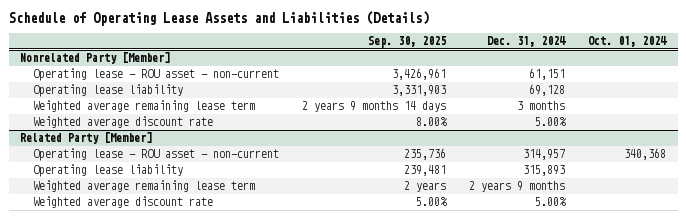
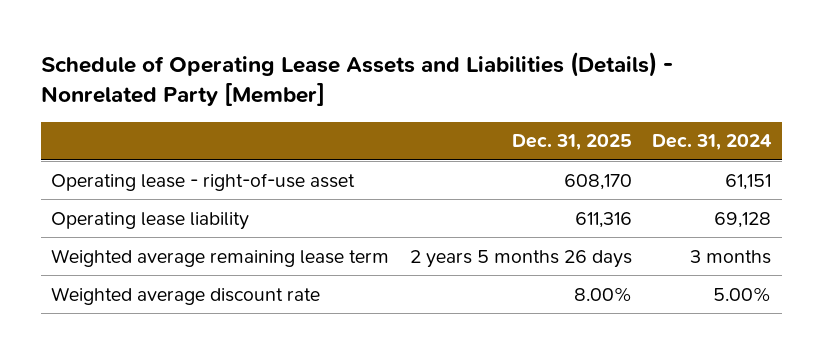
[8,11,429,27] Schedule of Operating Lease Assets and Liabilities (Details) -> [40,51,673,107] Schedule of Operating Lease Assets and Liabilities (Details) - Nonrelated Party [Member]
[367,36,446,49] Sep. 30, 2025 -> none
[588,36,668,48] Oct. 01, 2024 -> none
none -> [511,134,632,151] Dec. 31, 2025
[20,52,171,65] Nonrelated Party [Member] -> none
[32,68,279,82] Operating lease - ROU asset - non-current -> [51,172,356,191] Operating lease - right-of-use asset
[20,132,153,145] Related Party [Member] -> none
[32,148,279,162] Operating lease - ROU asset - non-current -> none
[32,164,183,178] Operating lease liability -> none
[32,180,255,193] Weighted average remaining lease term -> none
[32,196,213,209] Weighted average discount rate -> none

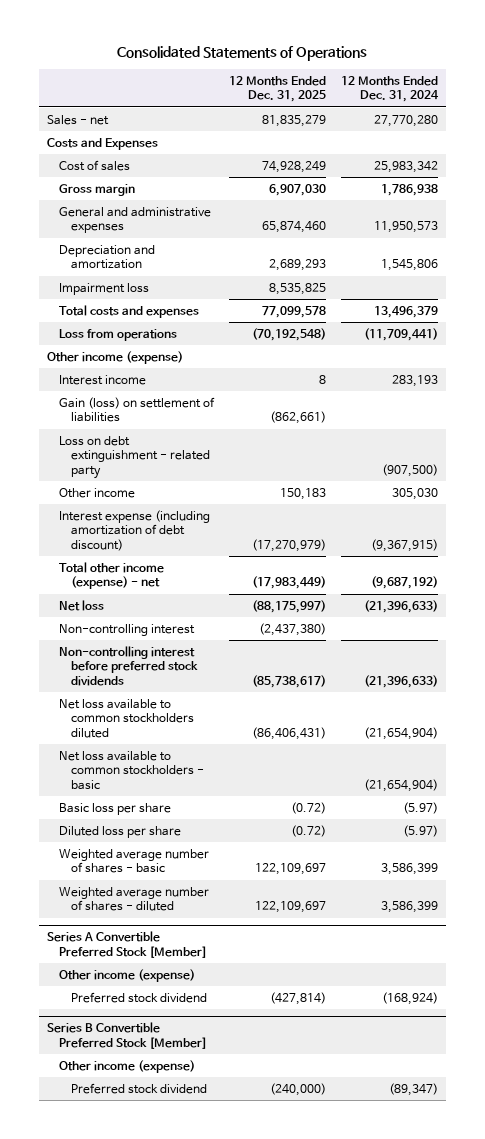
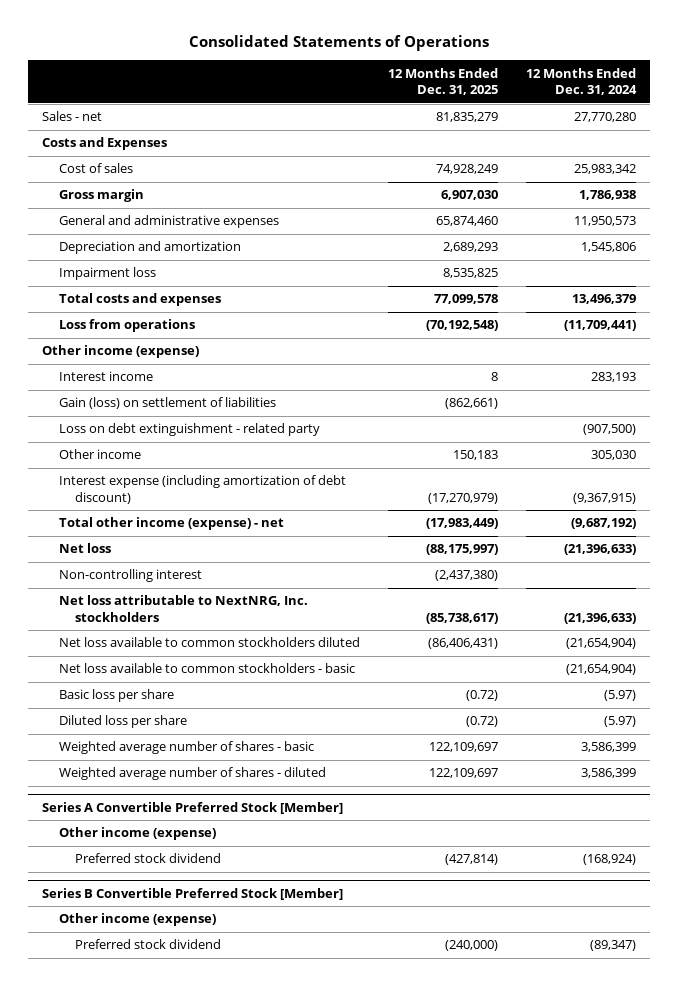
[58,645,198,686] Non-controlling interest before preferred stock dividends -> [58,595,308,622] Net loss attributable to NextNRG, Inc. stockholders

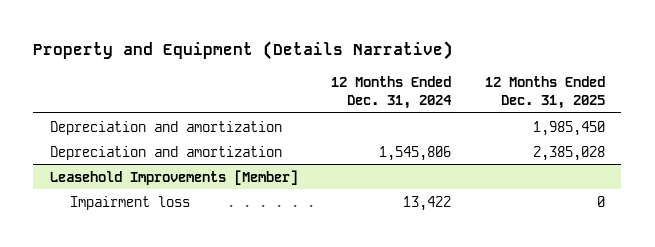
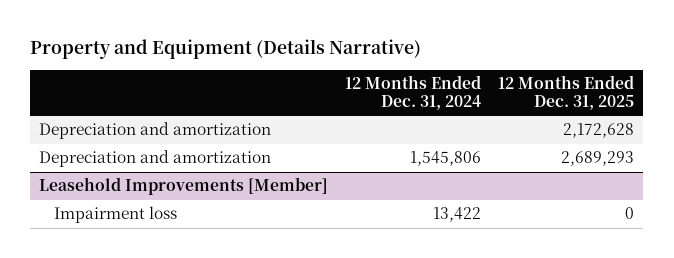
[532,120,605,136] 1,985,450 -> [563,123,635,139] 2,172,628
[532,145,605,161] 2,385,028 -> [561,151,635,167] 2,689,293

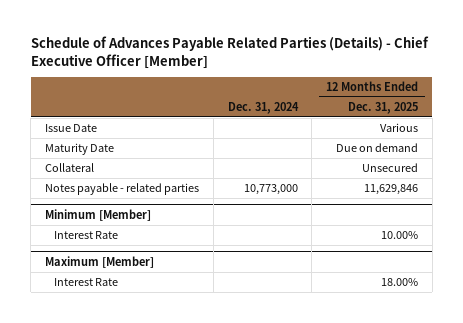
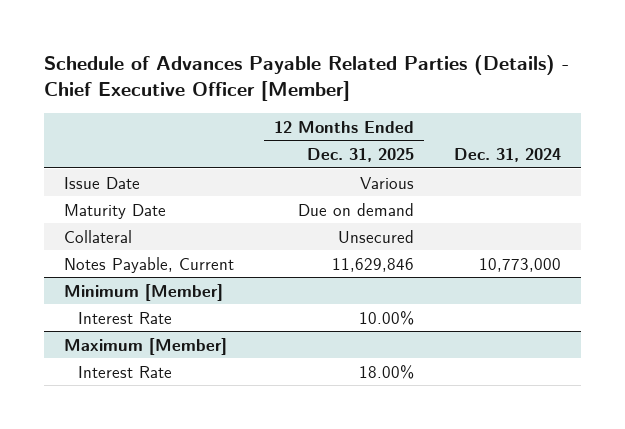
[45,183,200,196] Notes payable - related parties -> [63,256,234,273] Notes Payable, Current

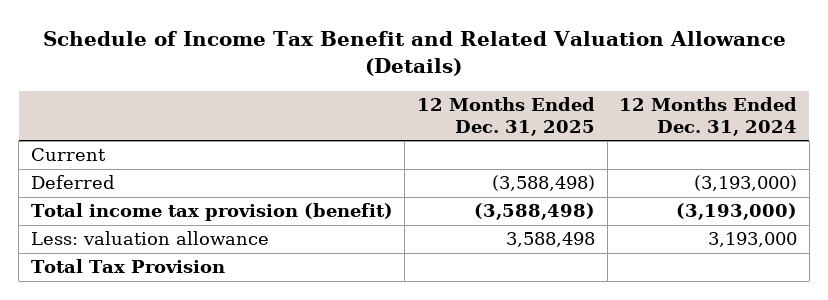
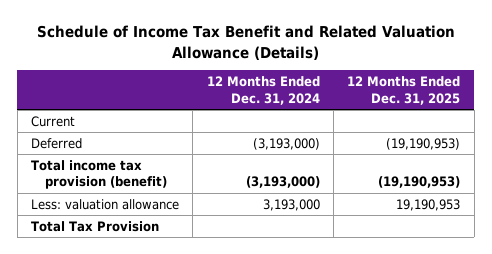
[491,175,595,192] (3,588,498) -> [386,137,461,150] (19,190,953)
[473,203,595,221] (3,588,498) -> [378,176,461,189] (19,190,953)
[505,232,595,248] 3,588,498 -> [396,198,461,211] 19,190,953

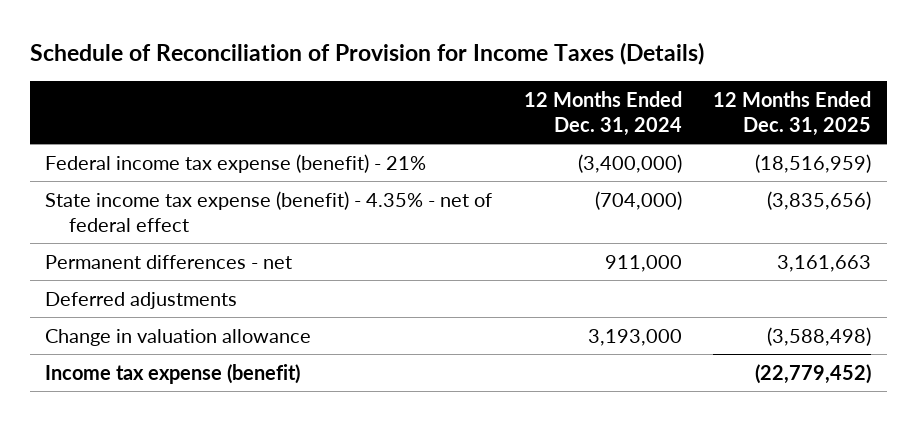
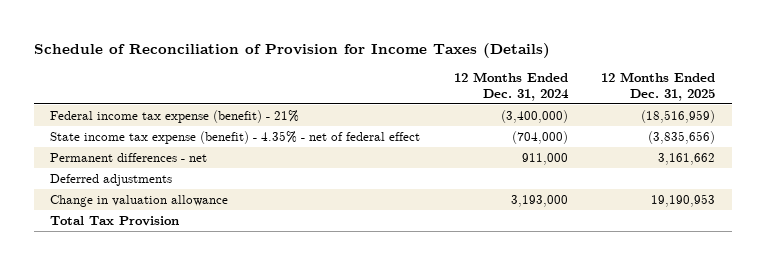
[777,254,872,272] 3,161,663 -> [657,153,715,166] 3,161,662
[45,363,301,384] Income tax expense (benefit) -> none
[767,326,872,346] (3,588,498) -> [650,194,715,208] 19,190,953
none -> [50,216,180,227] Total Tax Provision

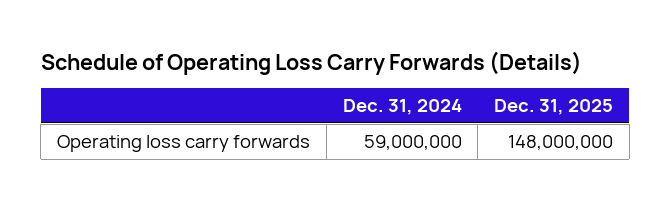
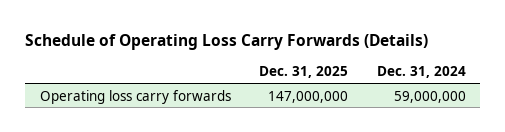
[508,135,614,151] 148,000,000 -> [268,90,349,103] 147,000,000

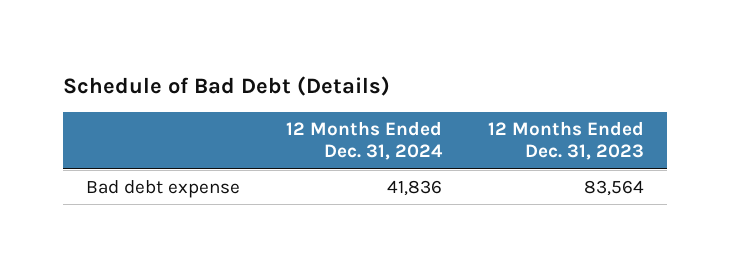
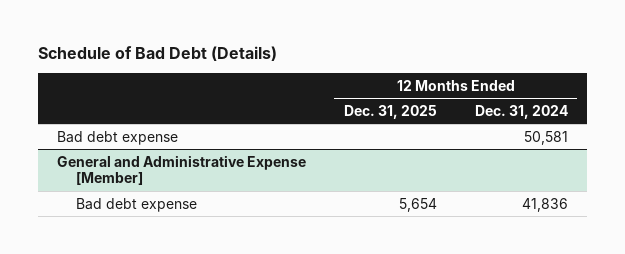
[488,121,645,161] 12 Months Ended Dec. 31, 2023 -> none
none -> [343,104,437,119] Dec. 31, 2025
none -> [56,130,178,145] Bad debt expense
none -> [56,154,306,186] General and Administrative Expense [Member]

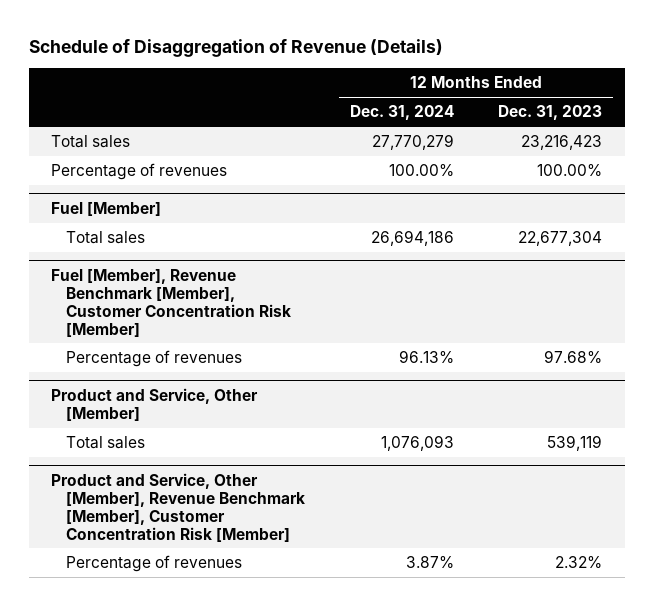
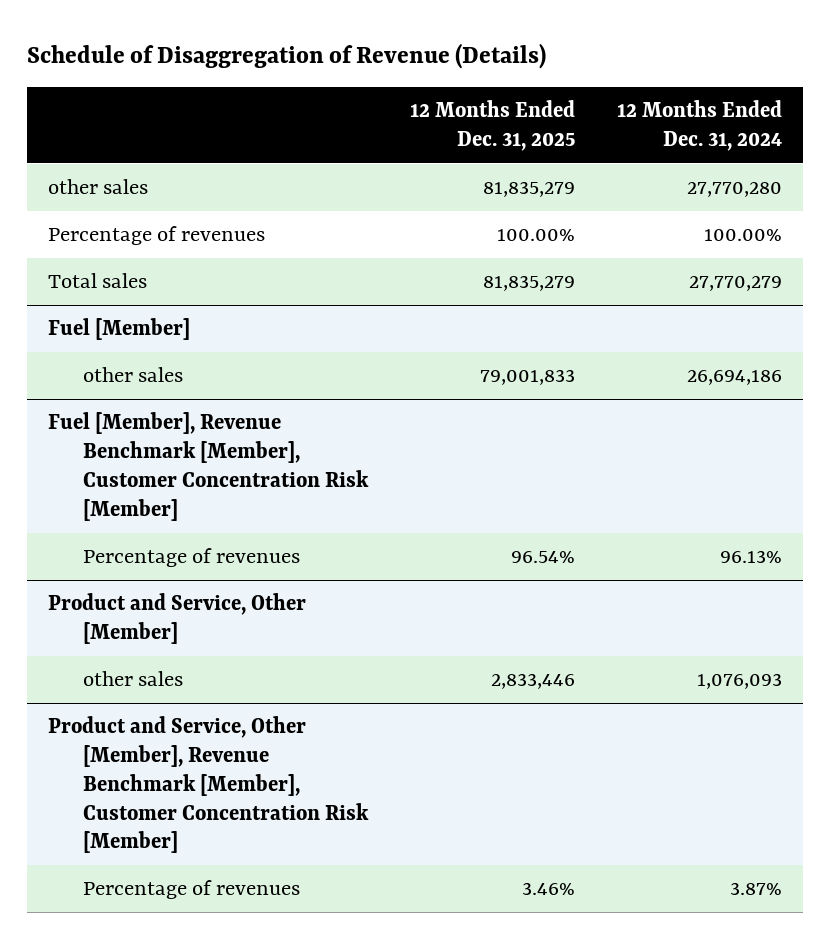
[498,105,603,121] Dec. 31, 2023 -> none
none -> [410,99,576,151] 12 Months Ended Dec. 31, 2025
none -> [48,179,149,195] other sales
[51,135,131,149] Total sales -> [48,273,148,289] Total sales
[66,231,146,245] Total sales -> [83,367,184,383] other sales
[66,436,146,450] Total sales -> [83,671,184,687] other sales

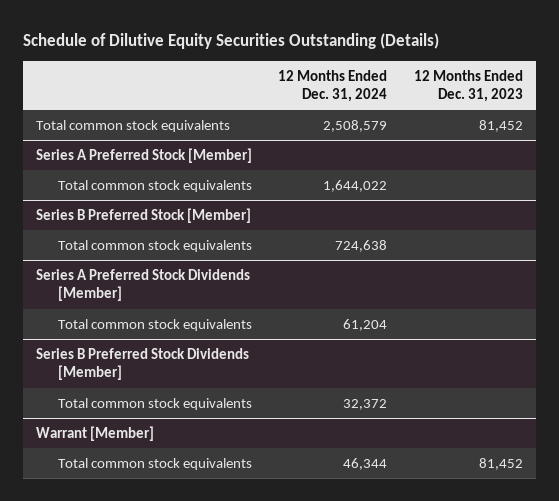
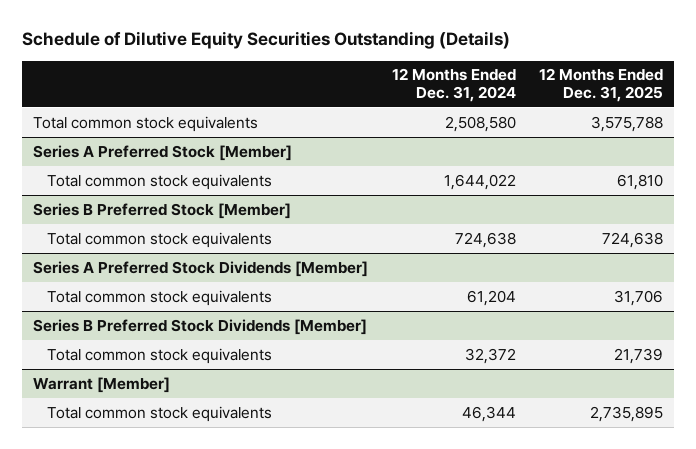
[413,69,523,103] 12 Months Ended Dec. 31, 2023 -> none
none -> [538,68,663,103] 12 Months Ended Dec. 31, 2025
[323,119,388,132] 2,508,579 -> [444,115,516,132] 2,508,580

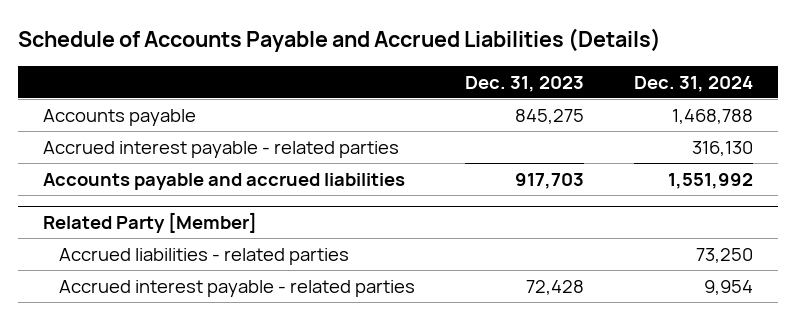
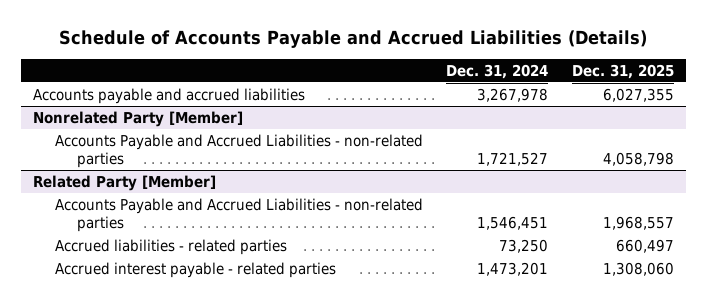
[465,75,585,92] Dec. 31, 2023 -> none
none -> [572,63,675,79] Dec. 31, 2025
[43,108,197,126] Accounts payable -> none
[43,140,400,158] Accrued interest payable - related parties -> none
[668,172,754,189] 1,551,992 -> [477,87,549,102] 3,267,978
none -> [32,110,243,127] Nonrelated Party [Member]
none -> [54,133,423,168] Accounts Payable and Accrued Liabilities - non-related parties
none -> [54,197,423,232] Accounts Payable and Accrued Liabilities - non-related parties
[704,279,754,295] 9,954 -> [477,261,549,276] 1,473,201

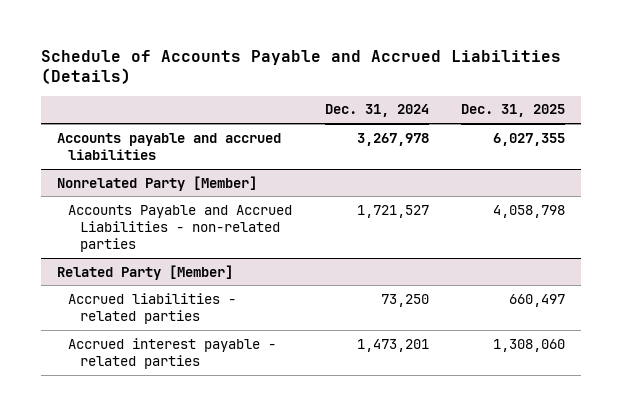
[54,197,423,232] Accounts Payable and Accrued Liabilities - non-related parties -> none

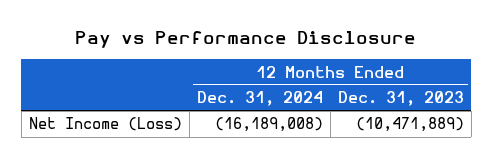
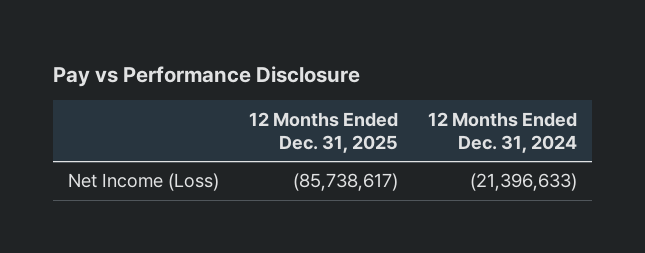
[337,91,464,107] Dec. 31, 2023 -> none
none -> [248,111,398,154] 12 Months Ended Dec. 31, 2025
[214,117,323,133] (16,189,008) -> [469,173,577,192] (21,396,633)

